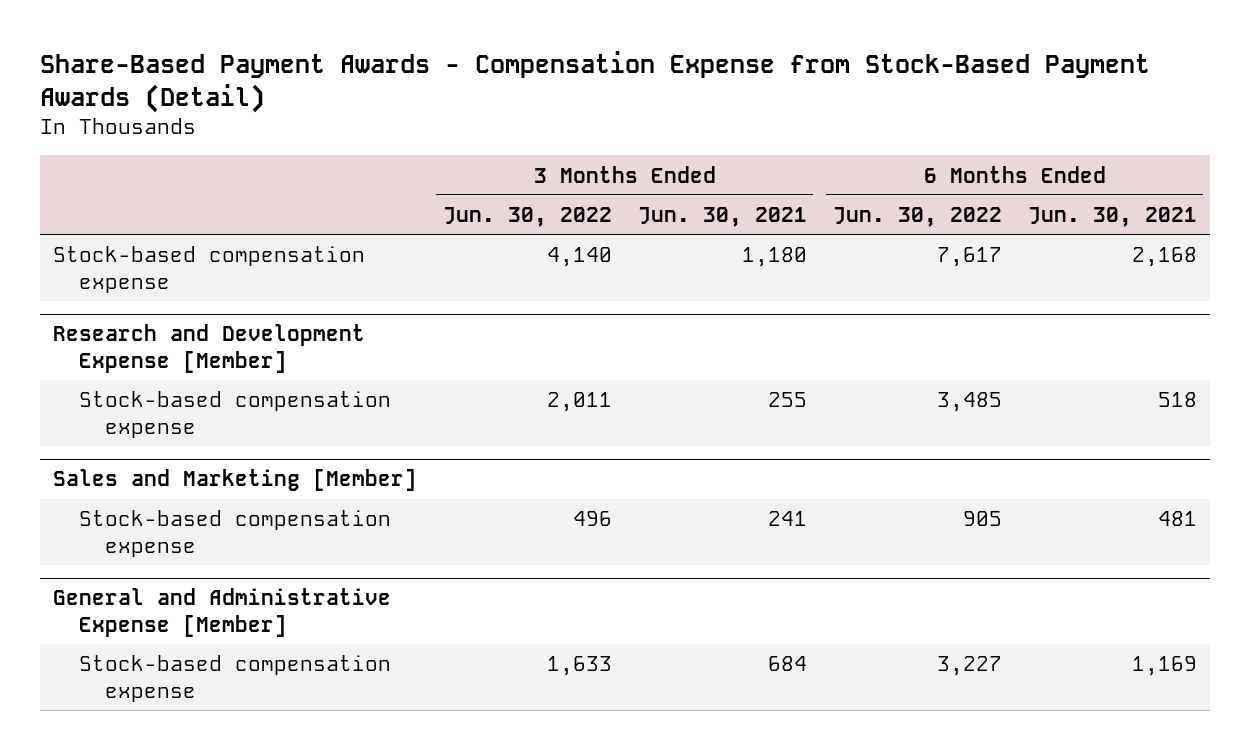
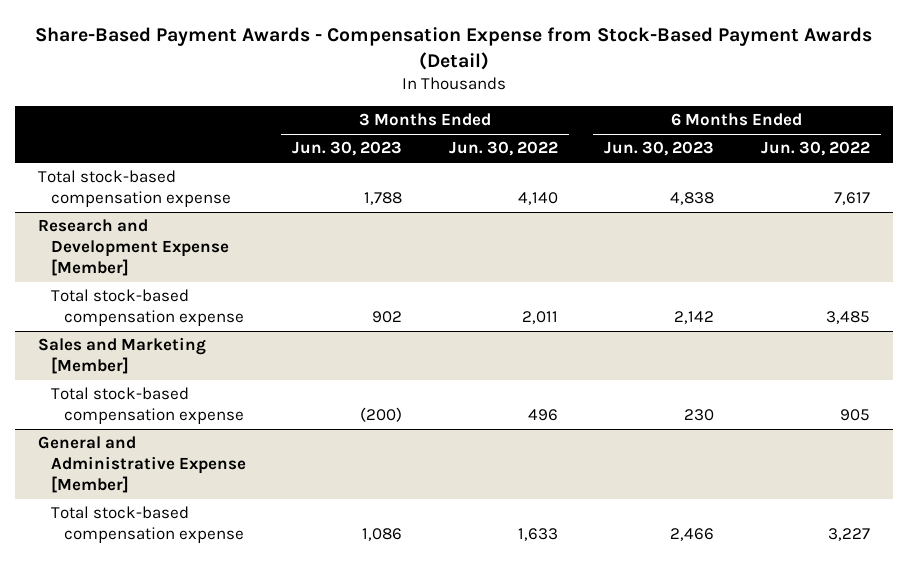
[637,206,807,227] Jun. 30, 2021 -> none
[1027,206,1197,227] Jun. 30, 2021 -> none
none -> [292,141,403,157] Jun. 30, 2023
none -> [604,141,715,157] Jun. 30, 2023
[52,246,365,293] Stock-based compensation expense -> [37,170,231,208] Total stock-based compensation expense
[79,391,392,438] Stock-based compensation expense -> [50,289,244,327] Total stock-based compensation expense
[79,510,392,557] Stock-based compensation expense -> [50,387,244,425] Total stock-based compensation expense
[79,655,392,702] Stock-based compensation expense -> [50,506,244,544] Total stock-based compensation expense

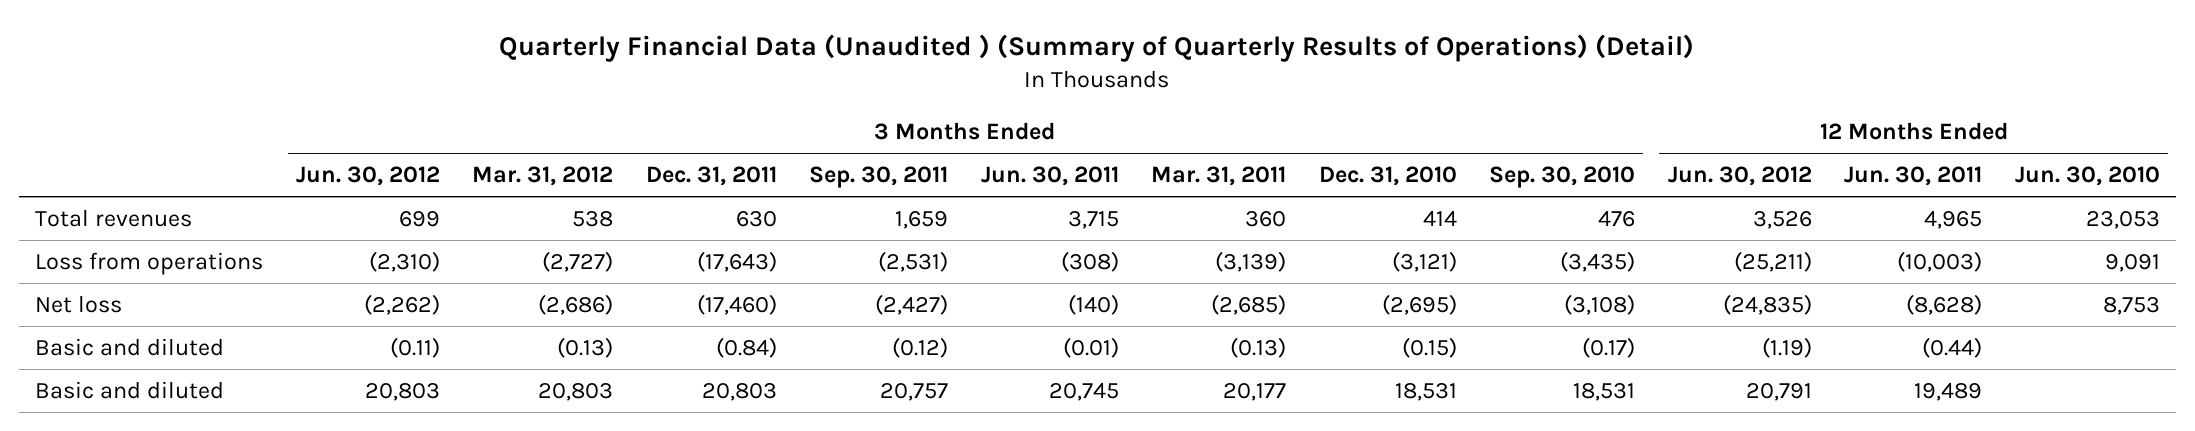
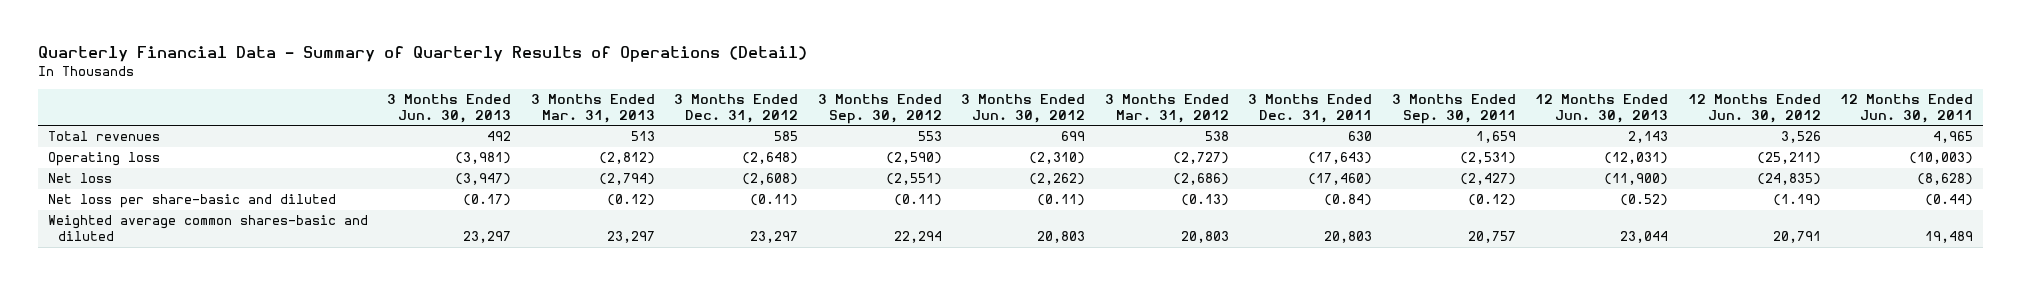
[499,34,1695,63] Quarterly Financial Data (Unaudited ) (Summary of Quarterly Results of Operations) (Detail) -> [37,46,807,63] Quarterly Financial Data - Summary of Quarterly Results of Operations (Detail)
[980,166,1119,187] Jun. 30, 2011 -> none
[1151,166,1287,187] Mar. 31, 2011 -> none
[1318,166,1457,187] Dec. 31, 2010 -> none
[1489,166,1636,189] Sep. 30, 2010 -> none
[2014,166,2160,187] Jun. 30, 2010 -> none
none -> [387,93,512,123] 3 Months Ended Jun. 30, 2013
none -> [530,93,655,123] 3 Months Ended Mar. 31, 2013
none -> [674,93,799,123] 3 Months Ended Dec. 31, 2012
none -> [817,93,942,124] 3 Months Ended Sep. 30, 2012
none -> [1535,93,1669,123] 12 Months Ended Jun. 30, 2013
[35,251,264,275] Loss from operations -> [47,152,160,167] Operating loss
[35,337,225,356] Basic and diluted -> [47,194,336,209] Net loss per share-basic and diluted
[35,380,225,399] Basic and diluted -> [47,215,368,242] Weighted average common shares-basic and diluted

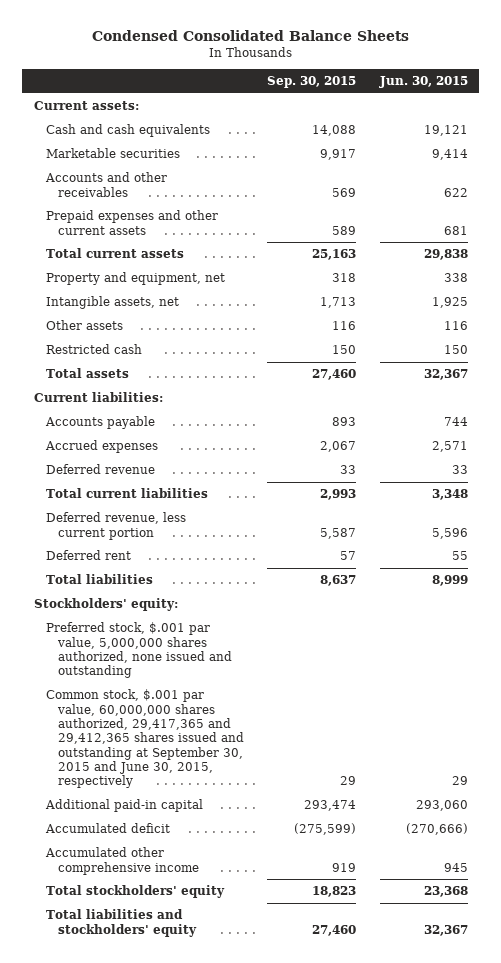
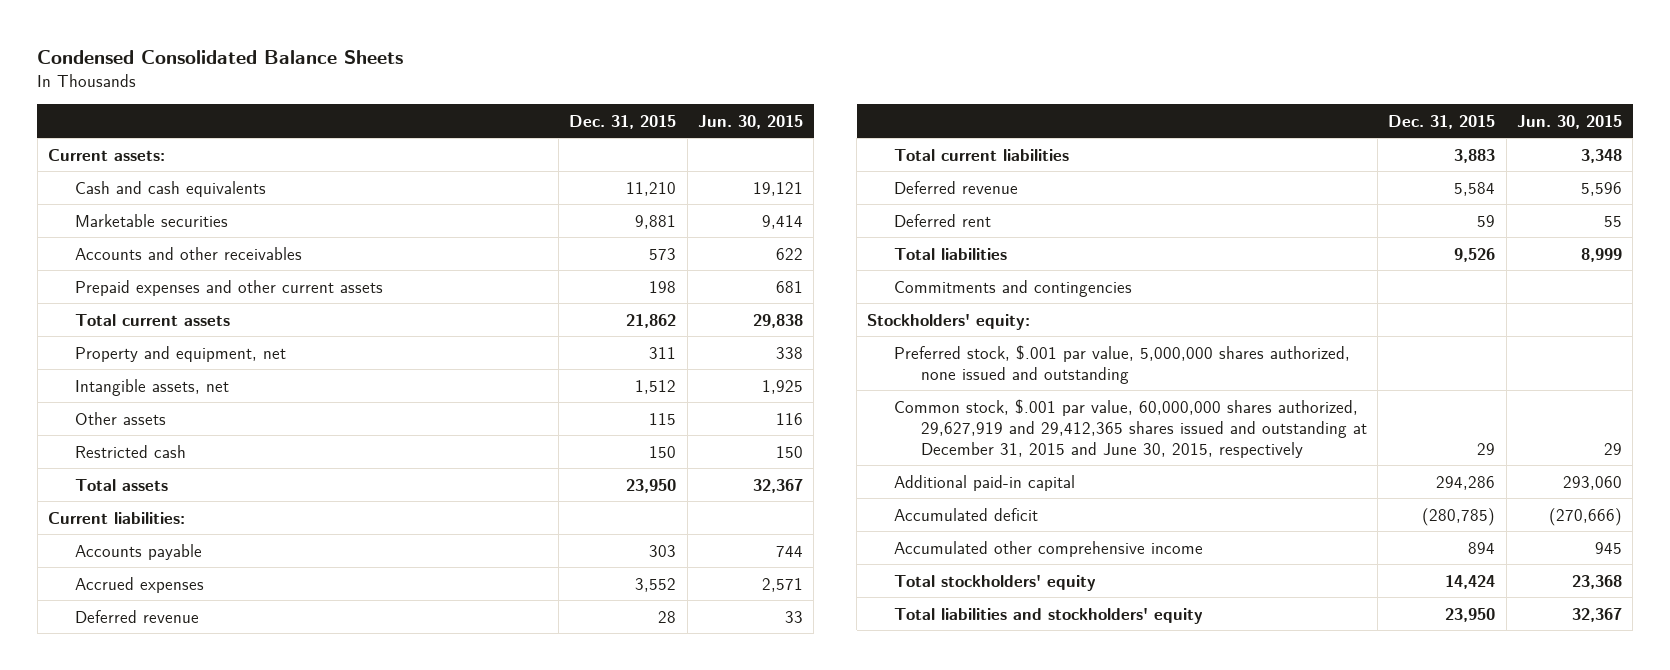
[267,76,357,89] Sep. 30, 2015 -> none
none -> [569,114,677,129] Dec. 31, 2015
[45,512,186,540] Deferred revenue, less current portion -> [894,180,1019,194] Deferred revenue
none -> [894,279,1133,297] Commitments and contingencies
[45,689,245,789] Common stock, $.001 par value, 60,000,000 shares authorized, 29,417,365 and 29,412,365 shares issued and outstanding at September 30, 2015 and June 30, 2015, respectively -> [894,398,1367,458] Common stock, $.001 par value, 60,000,000 shares authorized, 29,627,919 and 29,412,365 shares issued and outstanding at December 31, 2015 and June 30, 2015, respectively

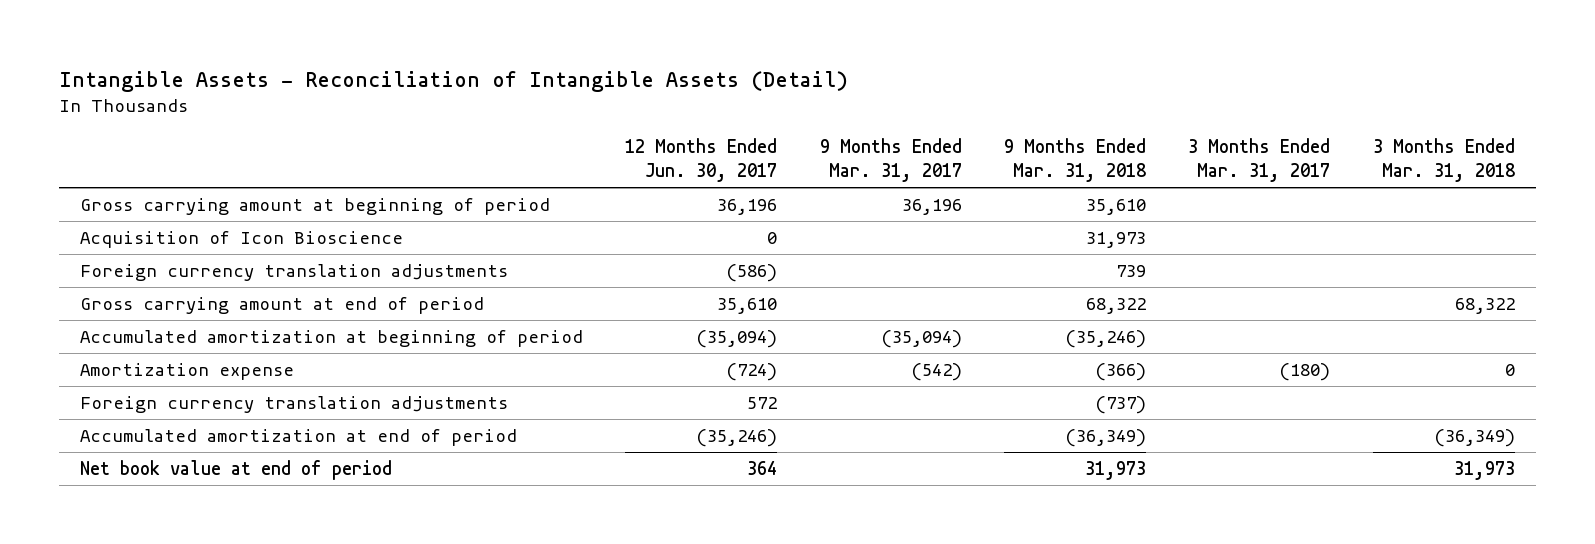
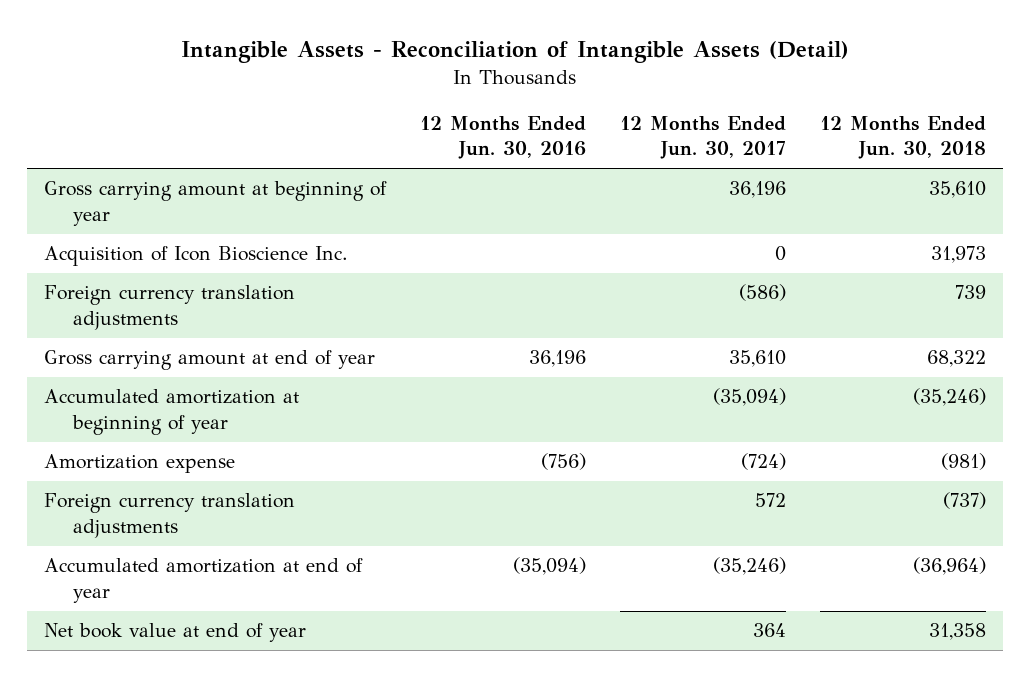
[819,138,962,183] 9 Months Ended Mar. 31, 2017 -> none
[1004,138,1147,183] 9 Months Ended Mar. 31, 2018 -> none
[1188,138,1331,183] 3 Months Ended Mar. 31, 2017 -> none
[1372,138,1515,183] 3 Months Ended Mar. 31, 2018 -> none
none -> [419,115,586,160] 12 Months Ended Jun. 30, 2016
none -> [819,115,986,160] 12 Months Ended Jun. 30, 2018
[79,197,550,215] Gross carrying amount at beginning of period -> [43,181,387,226] Gross carrying amount at beginning of year
[79,230,403,248] Acquisition of Icon Bioscience -> [43,246,348,267] Acquisition of Icon Bioscience Inc.
[79,296,484,314] Gross carrying amount at end of period -> [43,350,375,371] Gross carrying amount at end of year
[79,329,583,347] Accumulated amortization at beginning of period -> [43,389,299,435] Accumulated amortization at beginning of year
[79,428,517,446] Accumulated amortization at end of period -> [43,558,363,603] Accumulated amortization at end of year
[79,459,392,480] Net book value at end of period -> [43,623,306,643] Net book value at end of year

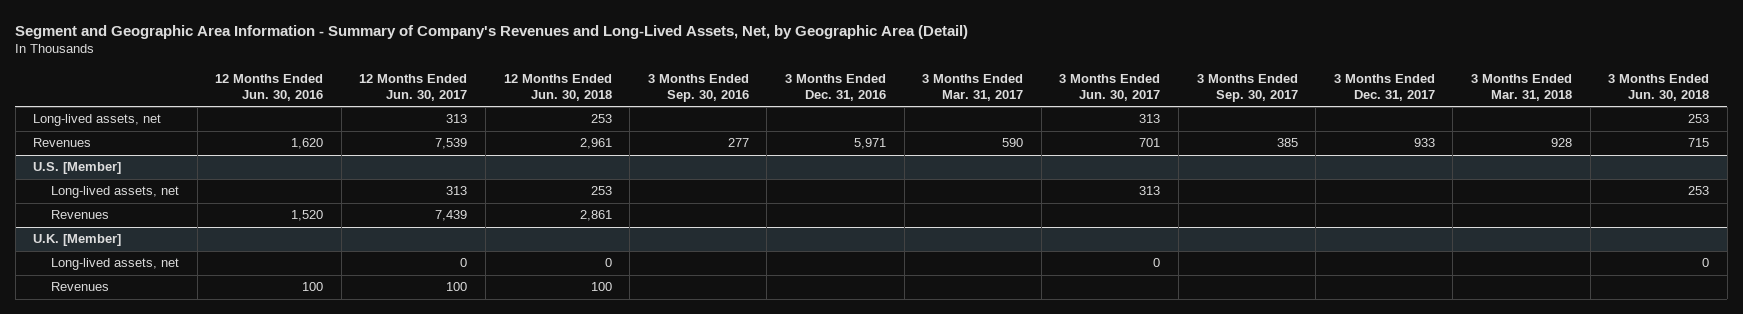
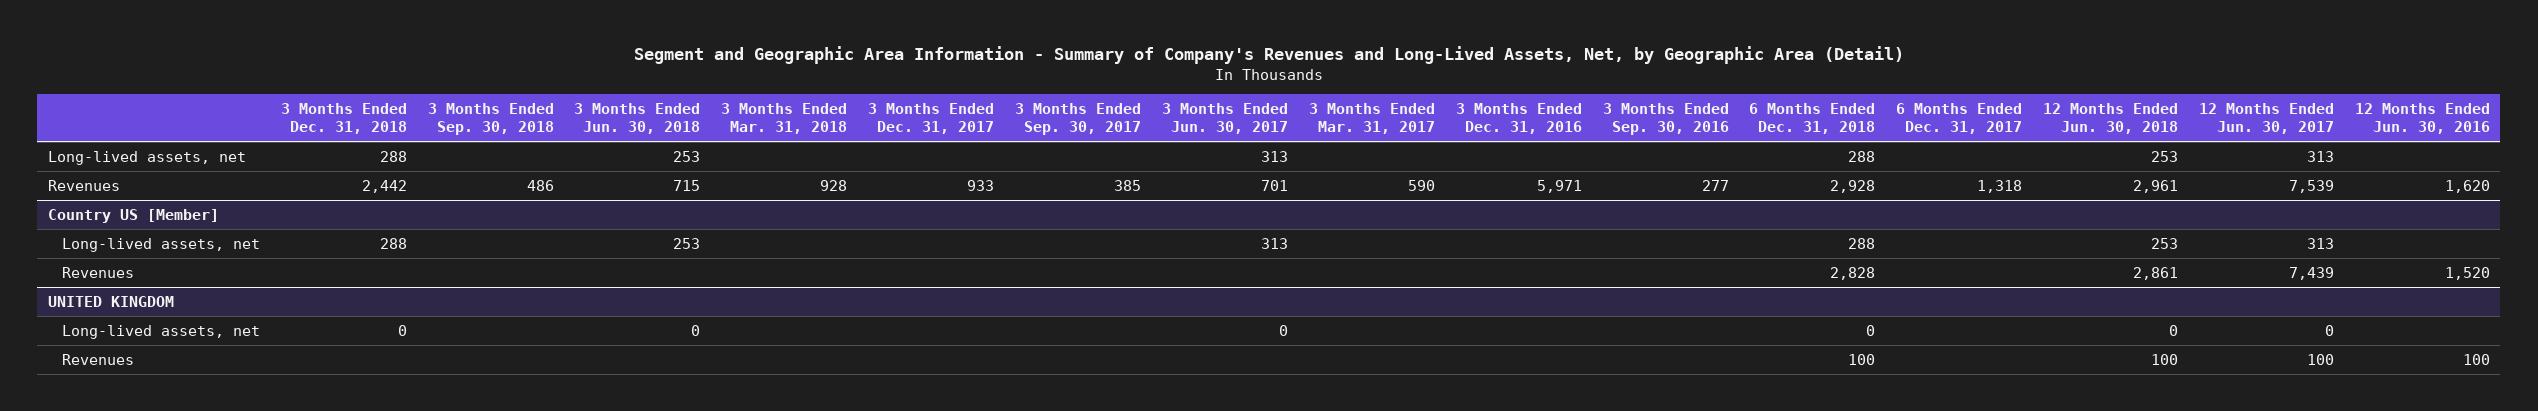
none -> [280,103,407,134] 3 Months Ended Dec. 31, 2018
none -> [427,103,554,135] 3 Months Ended Sep. 30, 2018
none -> [1749,103,1876,134] 6 Months Ended Dec. 31, 2018
none -> [1896,103,2023,134] 6 Months Ended Dec. 31, 2017
[33,162,122,175] U.S. [Member] -> [47,208,219,223] Country US [Member]
[33,234,122,247] U.K. [Member] -> [47,295,174,307] UNITED KINGDOM

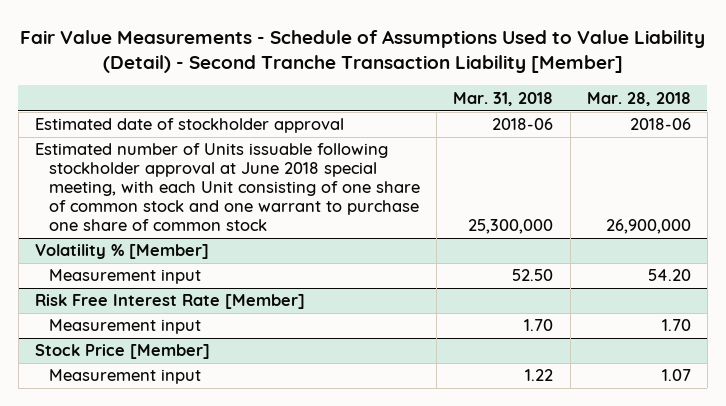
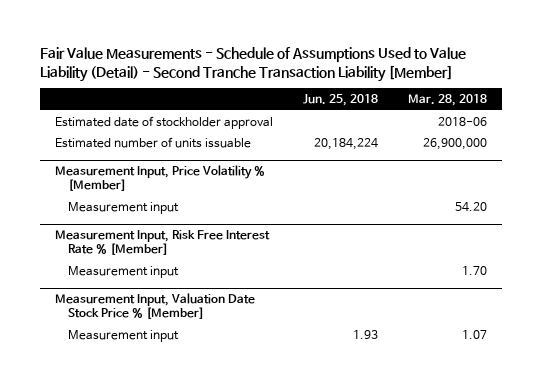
[453,91,554,106] Mar. 31, 2018 -> none
none -> [303,94,379,107] Jun. 25, 2018
[34,143,421,232] Estimated number of Units issuable following stockholder approval at June 2018 special meeting, with each Unit consisting of one share of common stock and one warrant to purchase one share of common stock -> [54,136,251,148] Estimated number of units issuable
[34,244,209,260] Volatility % [Member] -> [54,165,265,192] Measurement Input, Price Volatility % [Member]
[34,294,305,310] Risk Free Interest Rate [Member] -> [54,230,270,256] Measurement Input, Risk Free Interest Rate % [Member]
[34,344,210,360] Stock Price [Member] -> [54,293,255,320] Measurement Input, Valuation Date Stock Price % [Member]

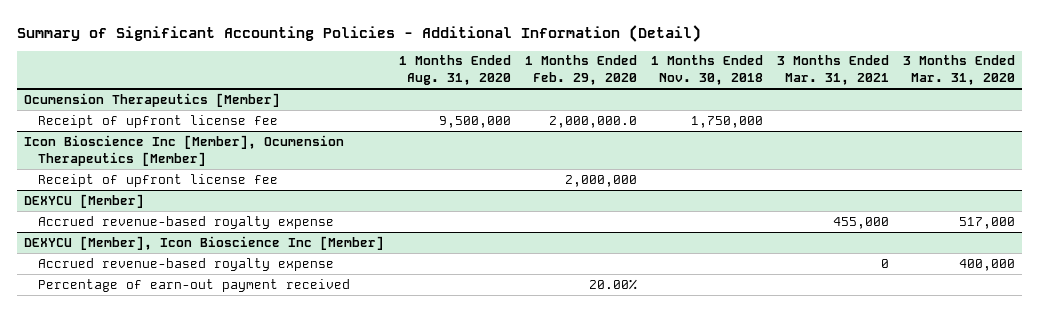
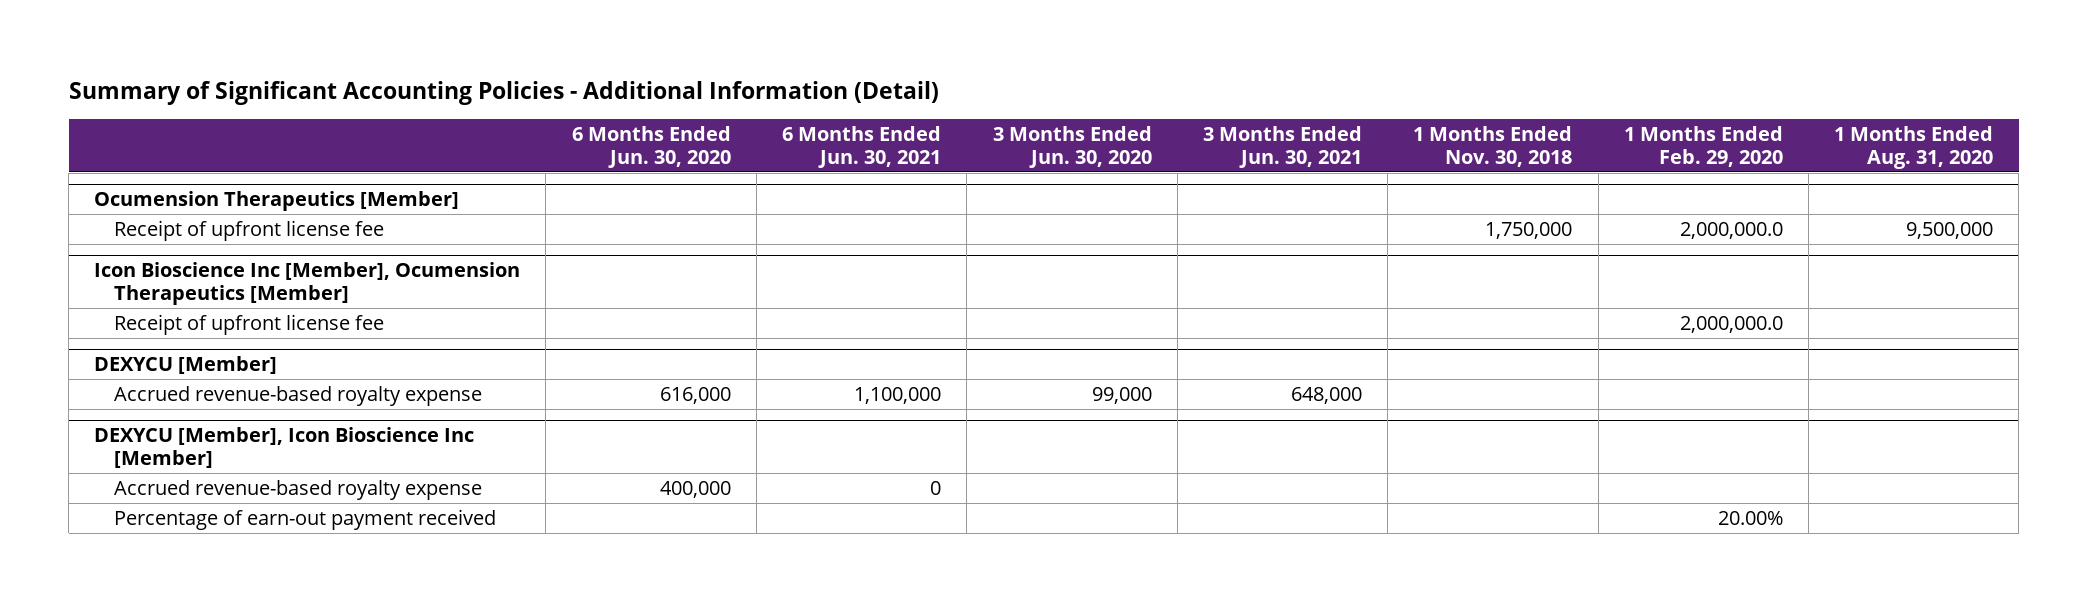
[776,55,889,86] 3 Months Ended Mar. 31, 2021 -> none
[902,55,1015,86] 3 Months Ended Mar. 31, 2020 -> none
none -> [571,125,731,168] 6 Months Ended Jun. 30, 2020
none -> [782,125,942,168] 6 Months Ended Jun. 30, 2021
none -> [992,125,1152,168] 3 Months Ended Jun. 30, 2020
none -> [1202,125,1362,168] 3 Months Ended Jun. 30, 2021
[564,174,637,187] 2,000,000 -> [1679,316,1783,334] 2,000,000.0

